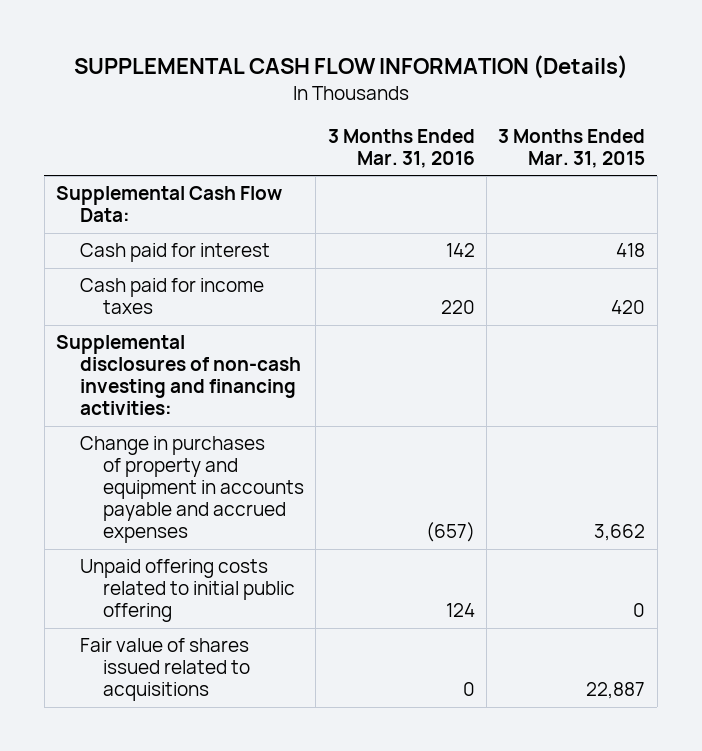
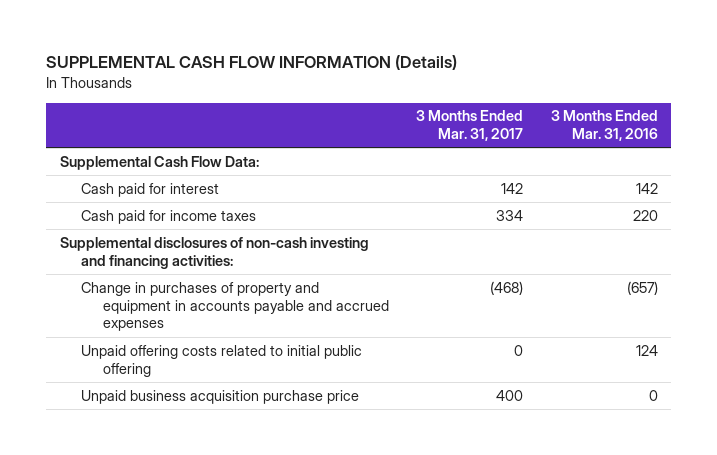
[498,128,646,168] 3 Months Ended Mar. 31, 2015 -> none
none -> [416,110,524,142] 3 Months Ended Mar. 31, 2017
[79,638,251,702] Fair value of shares issued related to acquisitions -> [81,389,360,404] Unpaid business acquisition purchase price

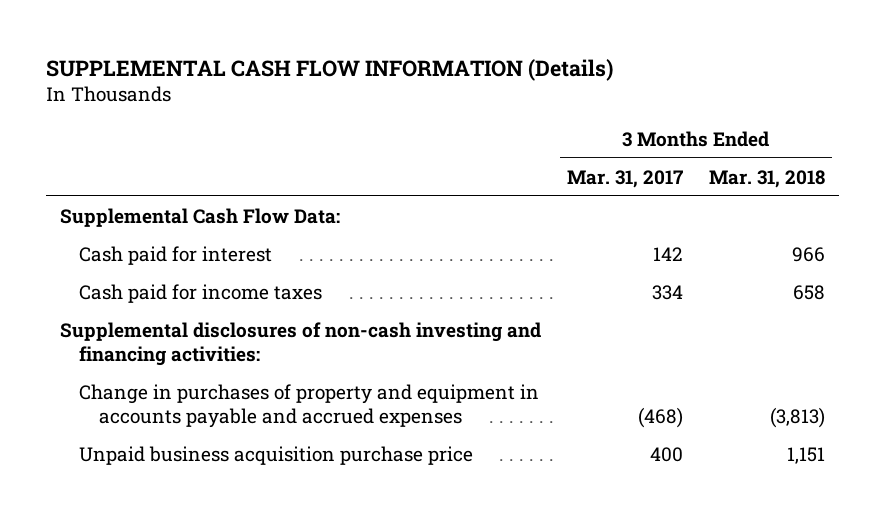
[550,110,658,142] 3 Months Ended Mar. 31, 2016 -> none
none -> [709,169,826,188] Mar. 31, 2018
[81,344,363,377] Unpaid offering costs related to initial public offering -> none

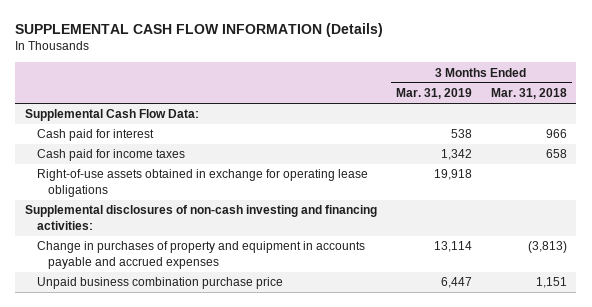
[566,169,683,188] Mar. 31, 2017 -> none
none -> [395,88,472,100] Mar. 31, 2019
none -> [36,169,368,197] Right-of-use assets obtained in exchange for operating lease obligations
[79,445,474,465] Unpaid business acquisition purchase price -> [36,277,283,290] Unpaid business combination purchase price

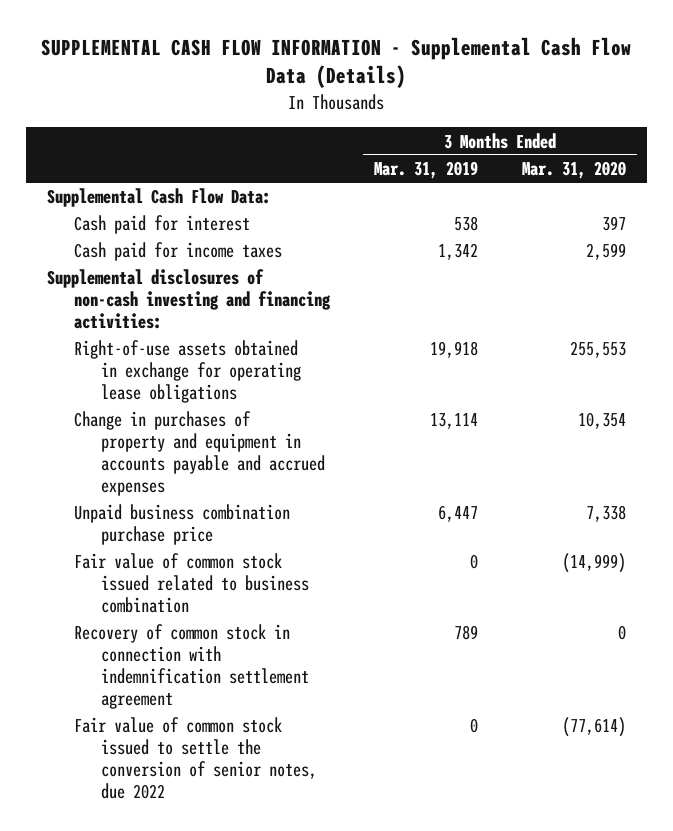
[15,23,384,38] SUPPLEMENTAL CASH FLOW INFORMATION (Details) -> [41,36,632,89] SUPPLEMENTAL CASH FLOW INFORMATION - Supplemental Cash Flow Data (Details)
[490,88,567,100] Mar. 31, 2018 -> none
none -> [521,161,626,180] Mar. 31, 2020
[36,169,368,197] Right-of-use assets obtained in exchange for operating lease obligations -> [74,340,302,403] Right-of-use assets obtained in exchange for operating lease obligations
none -> [74,553,310,613] Fair value of common stock issued related to business combination
none -> [74,624,310,709] Recovery of common stock in connection with indemnification settlement agreement
none -> [74,717,318,799] Fair value of common stock issued to settle the conversion of senior notes, due 2022

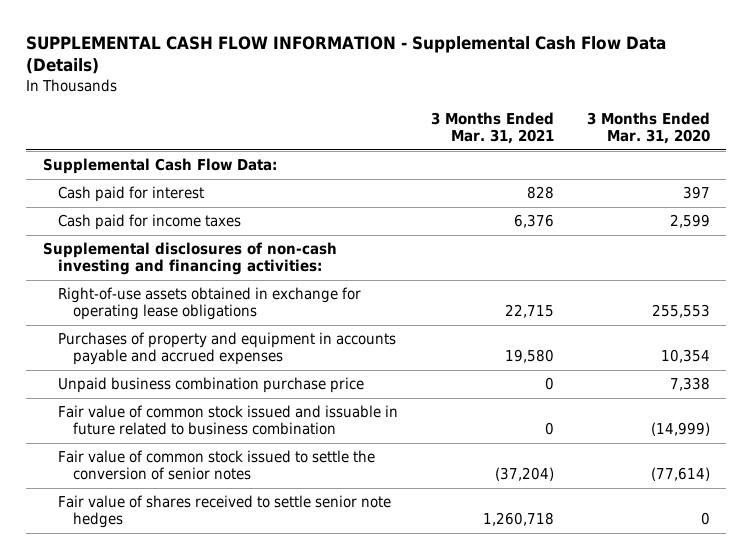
[373,161,478,180] Mar. 31, 2019 -> none
none -> [430,112,554,145] 3 Months Ended Mar. 31, 2021
[74,411,326,496] Change in purchases of property and equipment in accounts payable and accrued expenses -> [57,332,396,366] Purchases of property and equipment in accounts payable and accrued expenses
[74,624,310,709] Recovery of common stock in connection with indemnification settlement agreement -> none
[74,553,310,613] Fair value of common stock issued related to business combination -> [57,405,398,436] Fair value of common stock issued and issuable in future related to business combination
[74,717,318,799] Fair value of common stock issued to settle the conversion of senior notes, due 2022 -> [57,450,375,481] Fair value of common stock issued to settle the conversion of senior notes
none -> [57,495,391,529] Fair value of shares received to settle senior note hedges

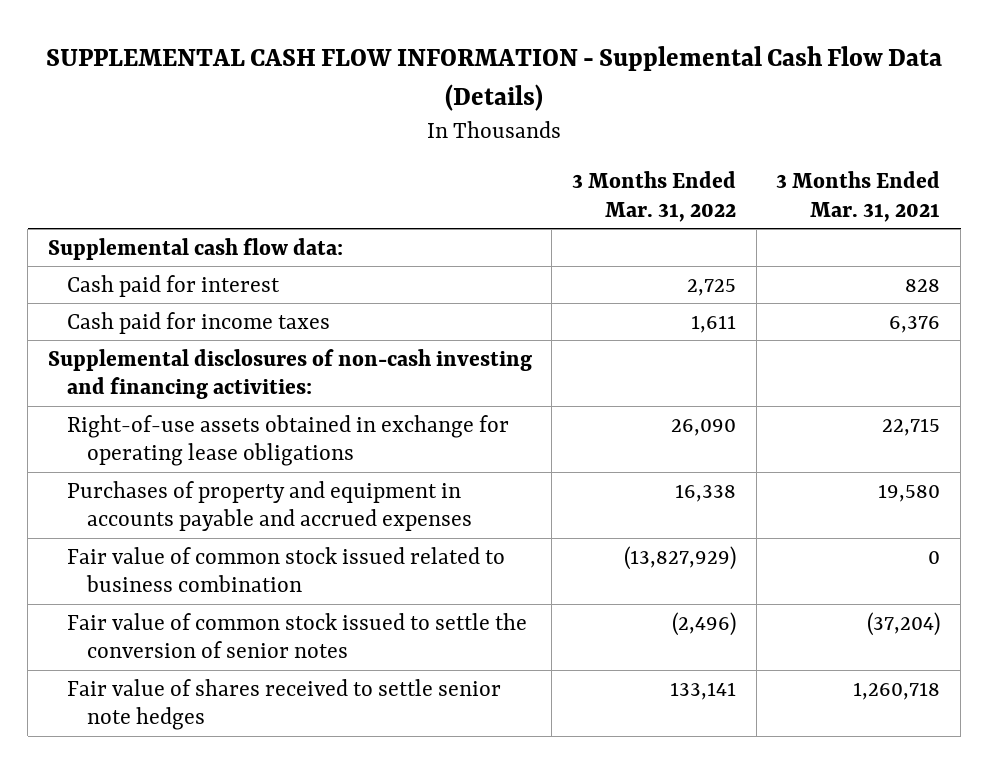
[586,112,710,145] 3 Months Ended Mar. 31, 2020 -> none
none -> [572,171,737,223] 3 Months Ended Mar. 31, 2022
[42,158,277,175] Supplemental Cash Flow Data: -> [47,237,343,260] Supplemental cash flow data:
[57,377,364,394] Unpaid business combination purchase price -> none
[57,405,398,436] Fair value of common stock issued and issuable in future related to business combination -> [67,546,506,593] Fair value of common stock issued related to business combination

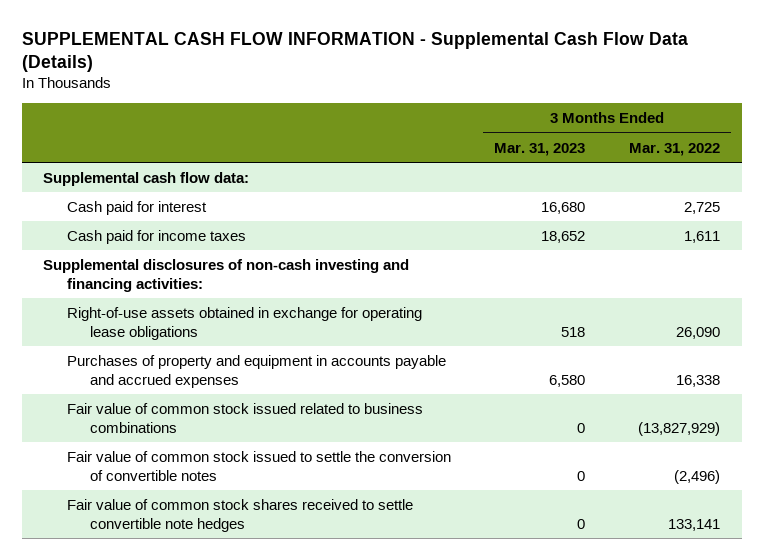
[776,171,941,223] 3 Months Ended Mar. 31, 2021 -> none
none -> [494,142,586,156] Mar. 31, 2023
[67,546,506,593] Fair value of common stock issued related to business combination -> [66,402,423,433] Fair value of common stock issued related to business combinations
[67,612,528,659] Fair value of common stock issued to settle the conversion of senior notes -> [66,450,451,481] Fair value of common stock issued to settle the conversion of convertible notes
[67,678,502,731] Fair value of shares received to settle senior note hedges -> [66,498,413,532] Fair value of common stock shares received to settle convertible note hedges

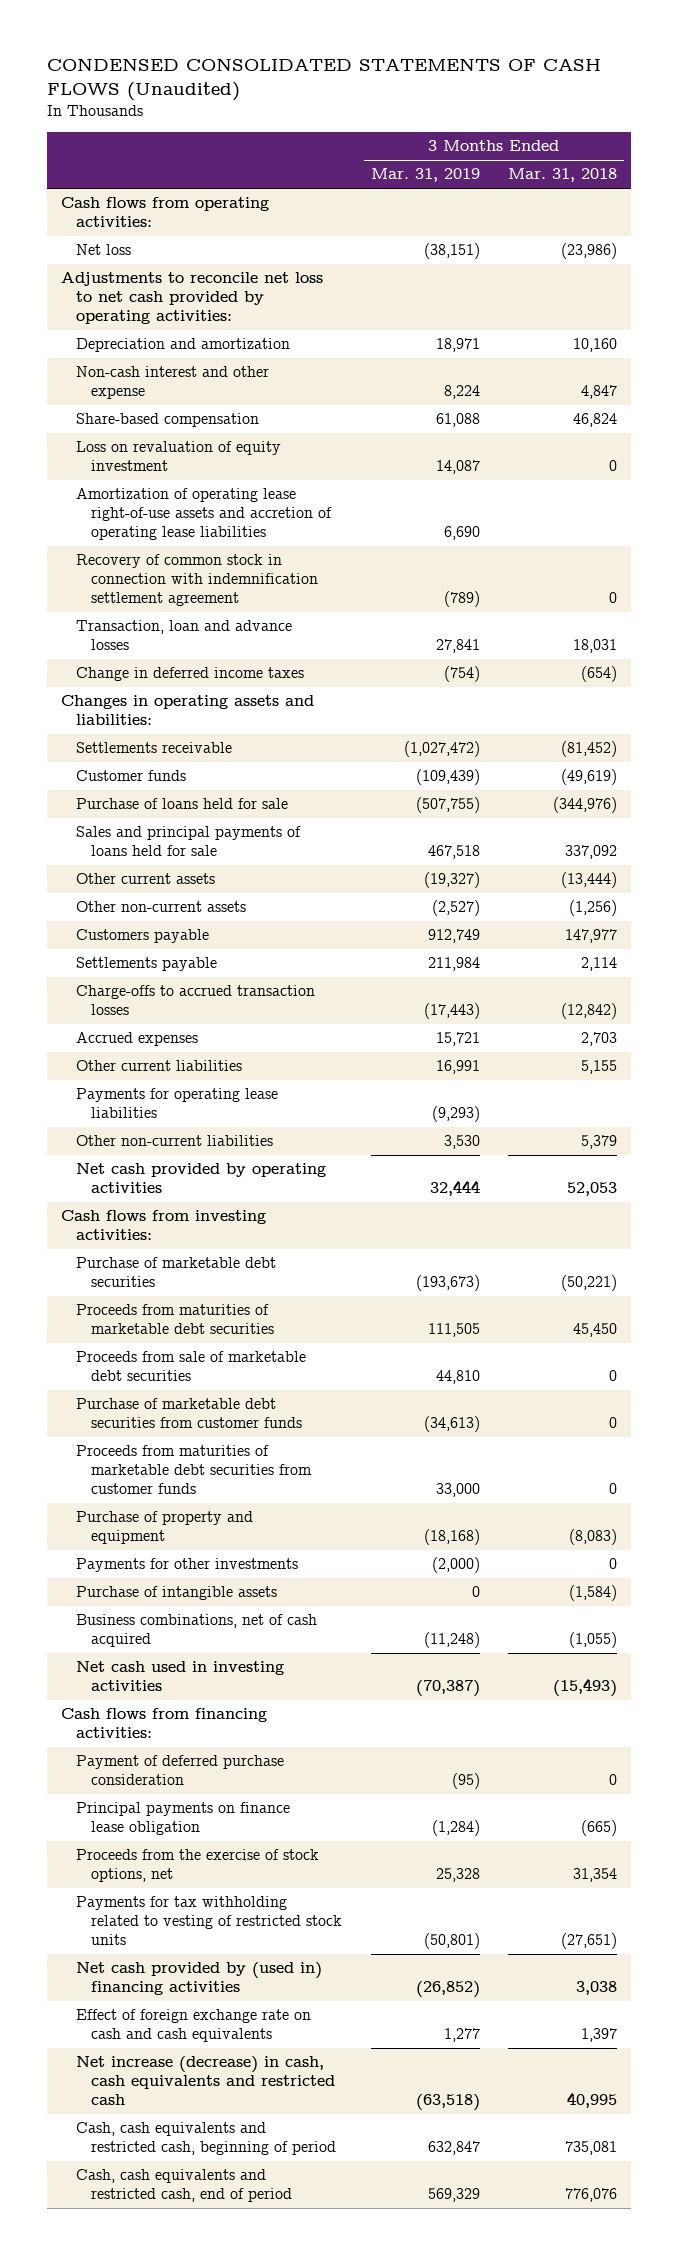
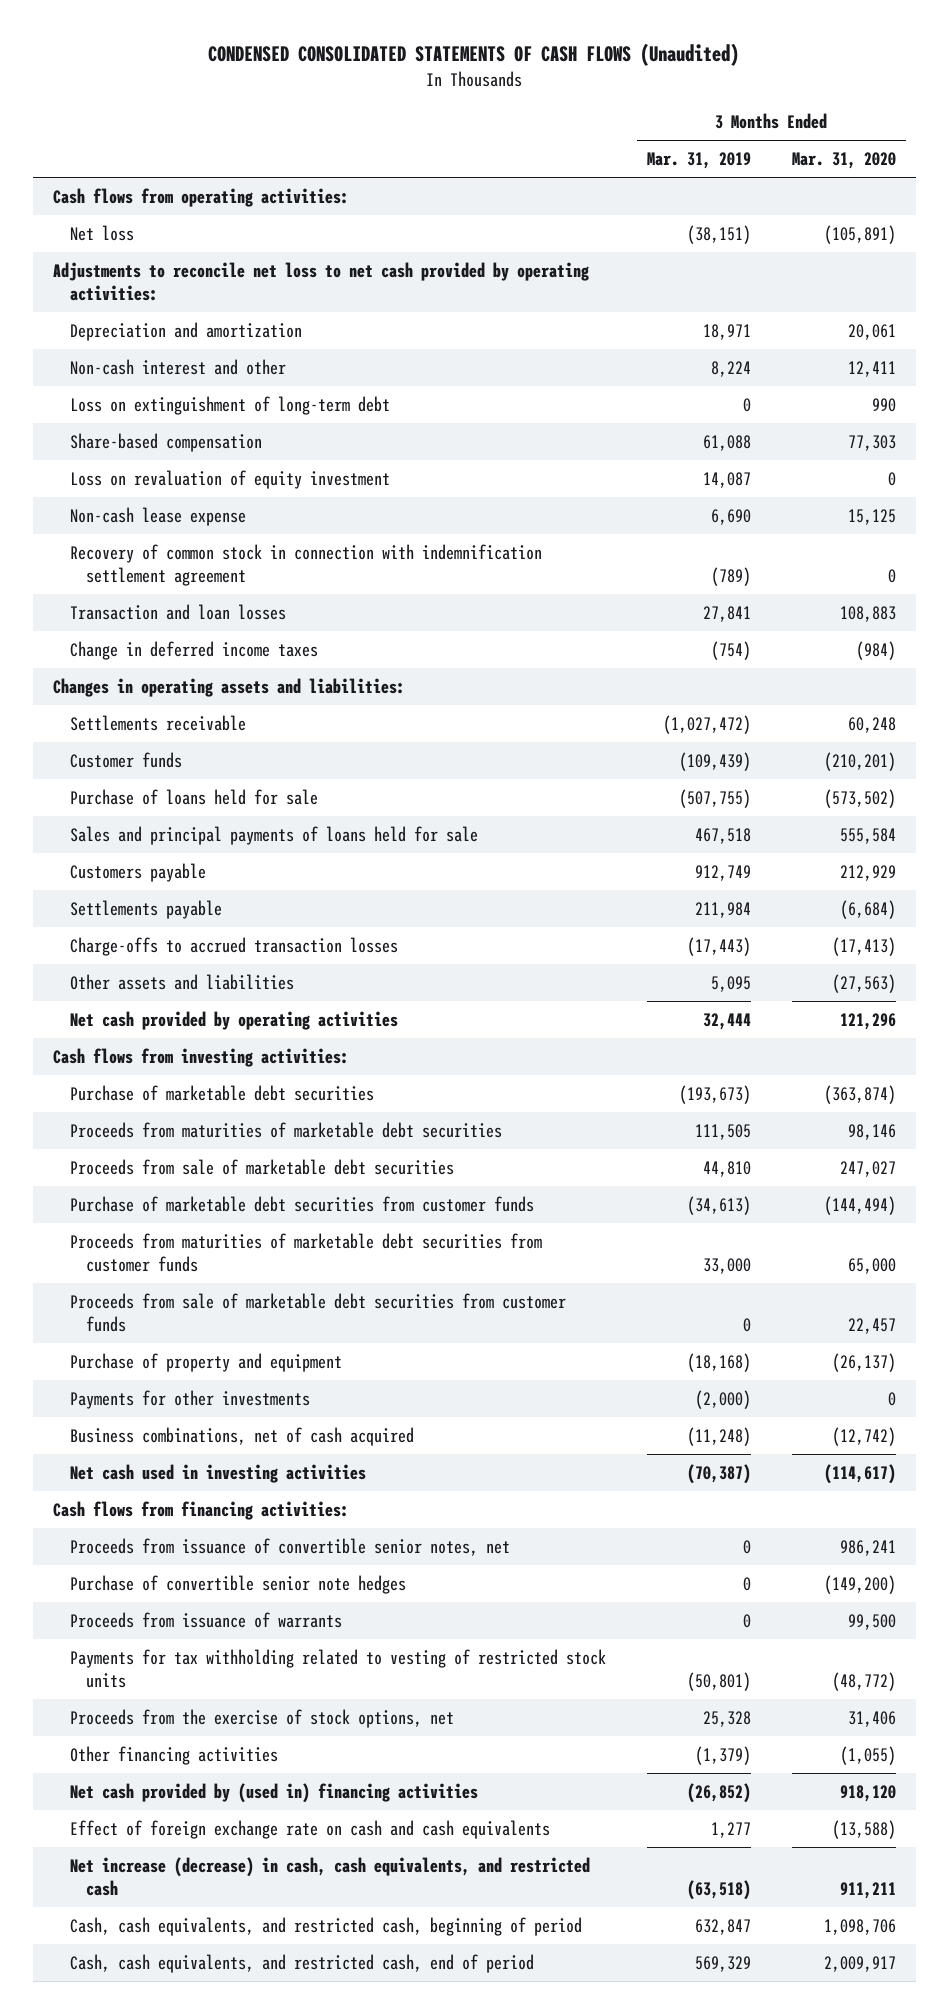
[507,168,617,183] Mar. 31, 2018 -> none
none -> [791,152,896,170] Mar. 31, 2020
[76,366,270,400] Non-cash interest and other expense -> [69,358,286,375] Non-cash interest and other
none -> [69,395,390,415] Loss on extinguishment of long-term debt
[76,488,333,541] Amortization of operating lease right-of-use assets and accretion of operating lease liabilities -> [69,506,246,526] Non-cash lease expense
[76,620,293,651] Transaction, loan and advance losses -> [69,603,286,620] Transaction and loan losses
[76,873,216,885] Other current assets -> none
[76,901,247,913] Other non-current assets -> none
[76,1032,199,1047] Accrued expenses -> none
[76,1060,243,1072] Other current liabilities -> none
[76,1088,279,1119] Payments for operating lease liabilities -> none
[76,1135,274,1147] Other non-current liabilities -> none
none -> [69,973,294,990] Other assets and liabilities
none -> [69,1292,566,1332] Proceeds from sale of marketable debt securities from customer funds
[76,1586,278,1601] Purchase of intangible assets -> none
[76,1755,285,1786] Payment of deferred purchase consideration -> none
[76,1802,291,1836] Principal payments on finance lease obligation -> none
none -> [69,1537,510,1556] Proceeds from issuance of convertible senior notes, net
none -> [69,1574,406,1594] Purchase of convertible senior note hedges
none -> [69,1611,342,1628] Proceeds from issuance of warrants
[76,1849,320,1883] Proceeds from the exercise of stock options, net -> [69,1708,454,1728] Proceeds from the exercise of stock options, net
none -> [69,1745,278,1765] Other financing activities
[76,2056,336,2106] Net increase (decrease) in cash, cash equivalents and restricted cash -> [69,1856,590,1896] Net increase (decrease) in cash, cash equivalents, and restricted cash
[76,2122,337,2156] Cash, cash equivalents and restricted cash, beginning of period -> [69,1916,582,1936] Cash, cash equivalents, and restricted cash, beginning of period
[76,2169,293,2203] Cash, cash equivalents and restricted cash, end of period -> [69,1953,534,1973] Cash, cash equivalents, and restricted cash, end of period

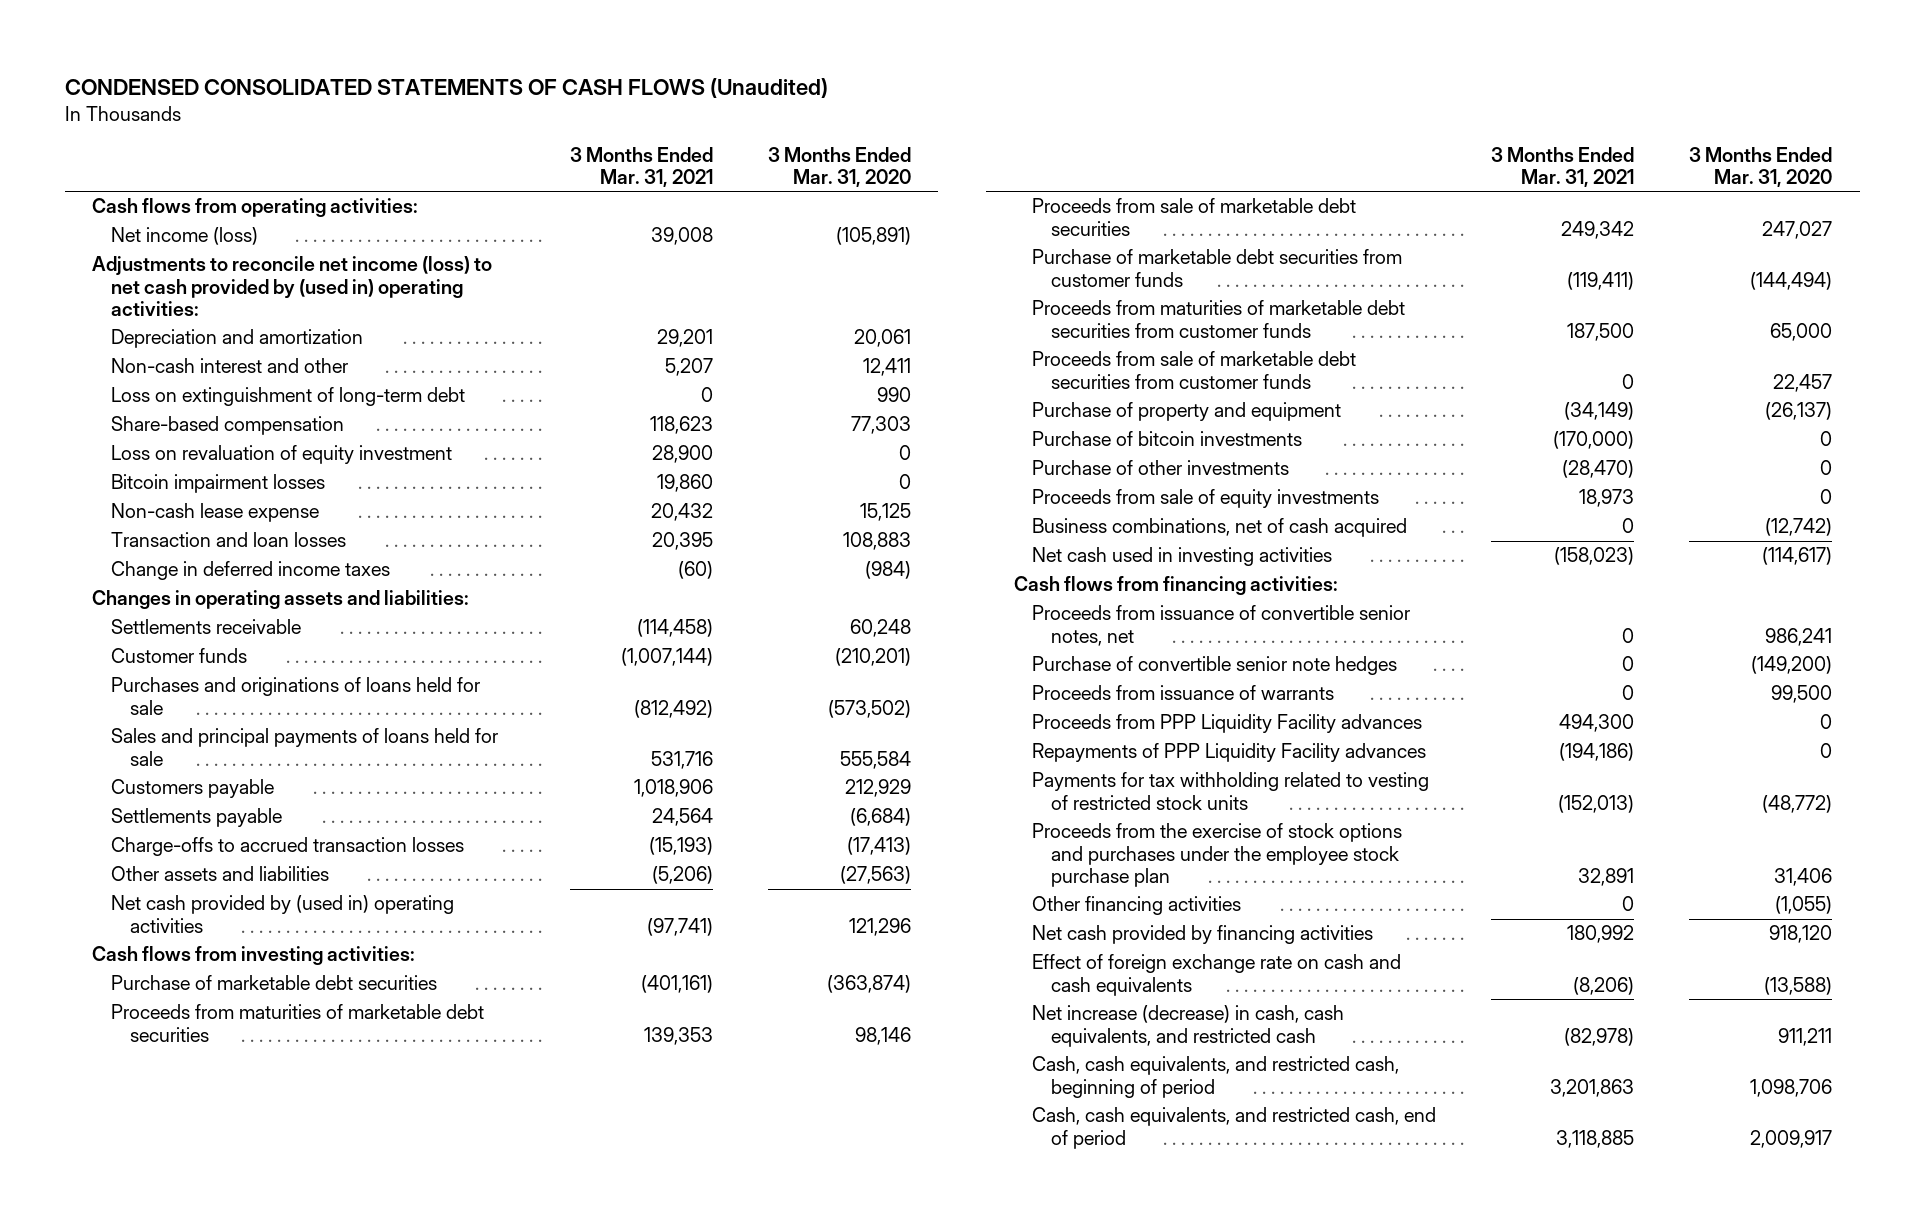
[646,152,751,170] Mar. 31, 2019 -> none
none -> [569,146,713,187] 3 Months Ended Mar. 31, 2021
[69,224,134,241] Net loss -> [110,227,258,246] Net income (loss)
[53,261,590,301] Adjustments to reconcile net loss to net cash provided by operating activities: -> [92,256,493,316] Adjustments to reconcile net income (loss) to net cash provided by (used in) operating activities:
none -> [110,474,325,494] Bitcoin impairment losses
[69,543,542,586] Recovery of common stock in connection with indemnification settlement agreement -> none
[69,788,318,805] Purchase of loans held for sale -> [110,677,480,715] Purchases and originations of loans held for sale
[69,1010,398,1030] Net cash provided by operating activities -> [110,895,454,933] Net cash provided by (used in) operating activities
none -> [1032,431,1303,447] Purchase of bitcoin investments
[69,1389,310,1409] Payments for other investments -> [1032,460,1290,476] Purchase of other investments
none -> [1032,489,1380,509] Proceeds from sale of equity investments
none -> [1032,714,1423,734] Proceeds from PPP Liquidity Facility advances
none -> [1032,743,1427,763] Repayments of PPP Liquidity Facility advances
[69,1708,454,1728] Proceeds from the exercise of stock options, net -> [1032,823,1403,887] Proceeds from the exercise of stock options and purchases under the employee stock purchase plan
[69,1782,478,1803] Net cash provided by (used in) financing activities -> [1032,925,1374,945] Net cash provided by financing activities

